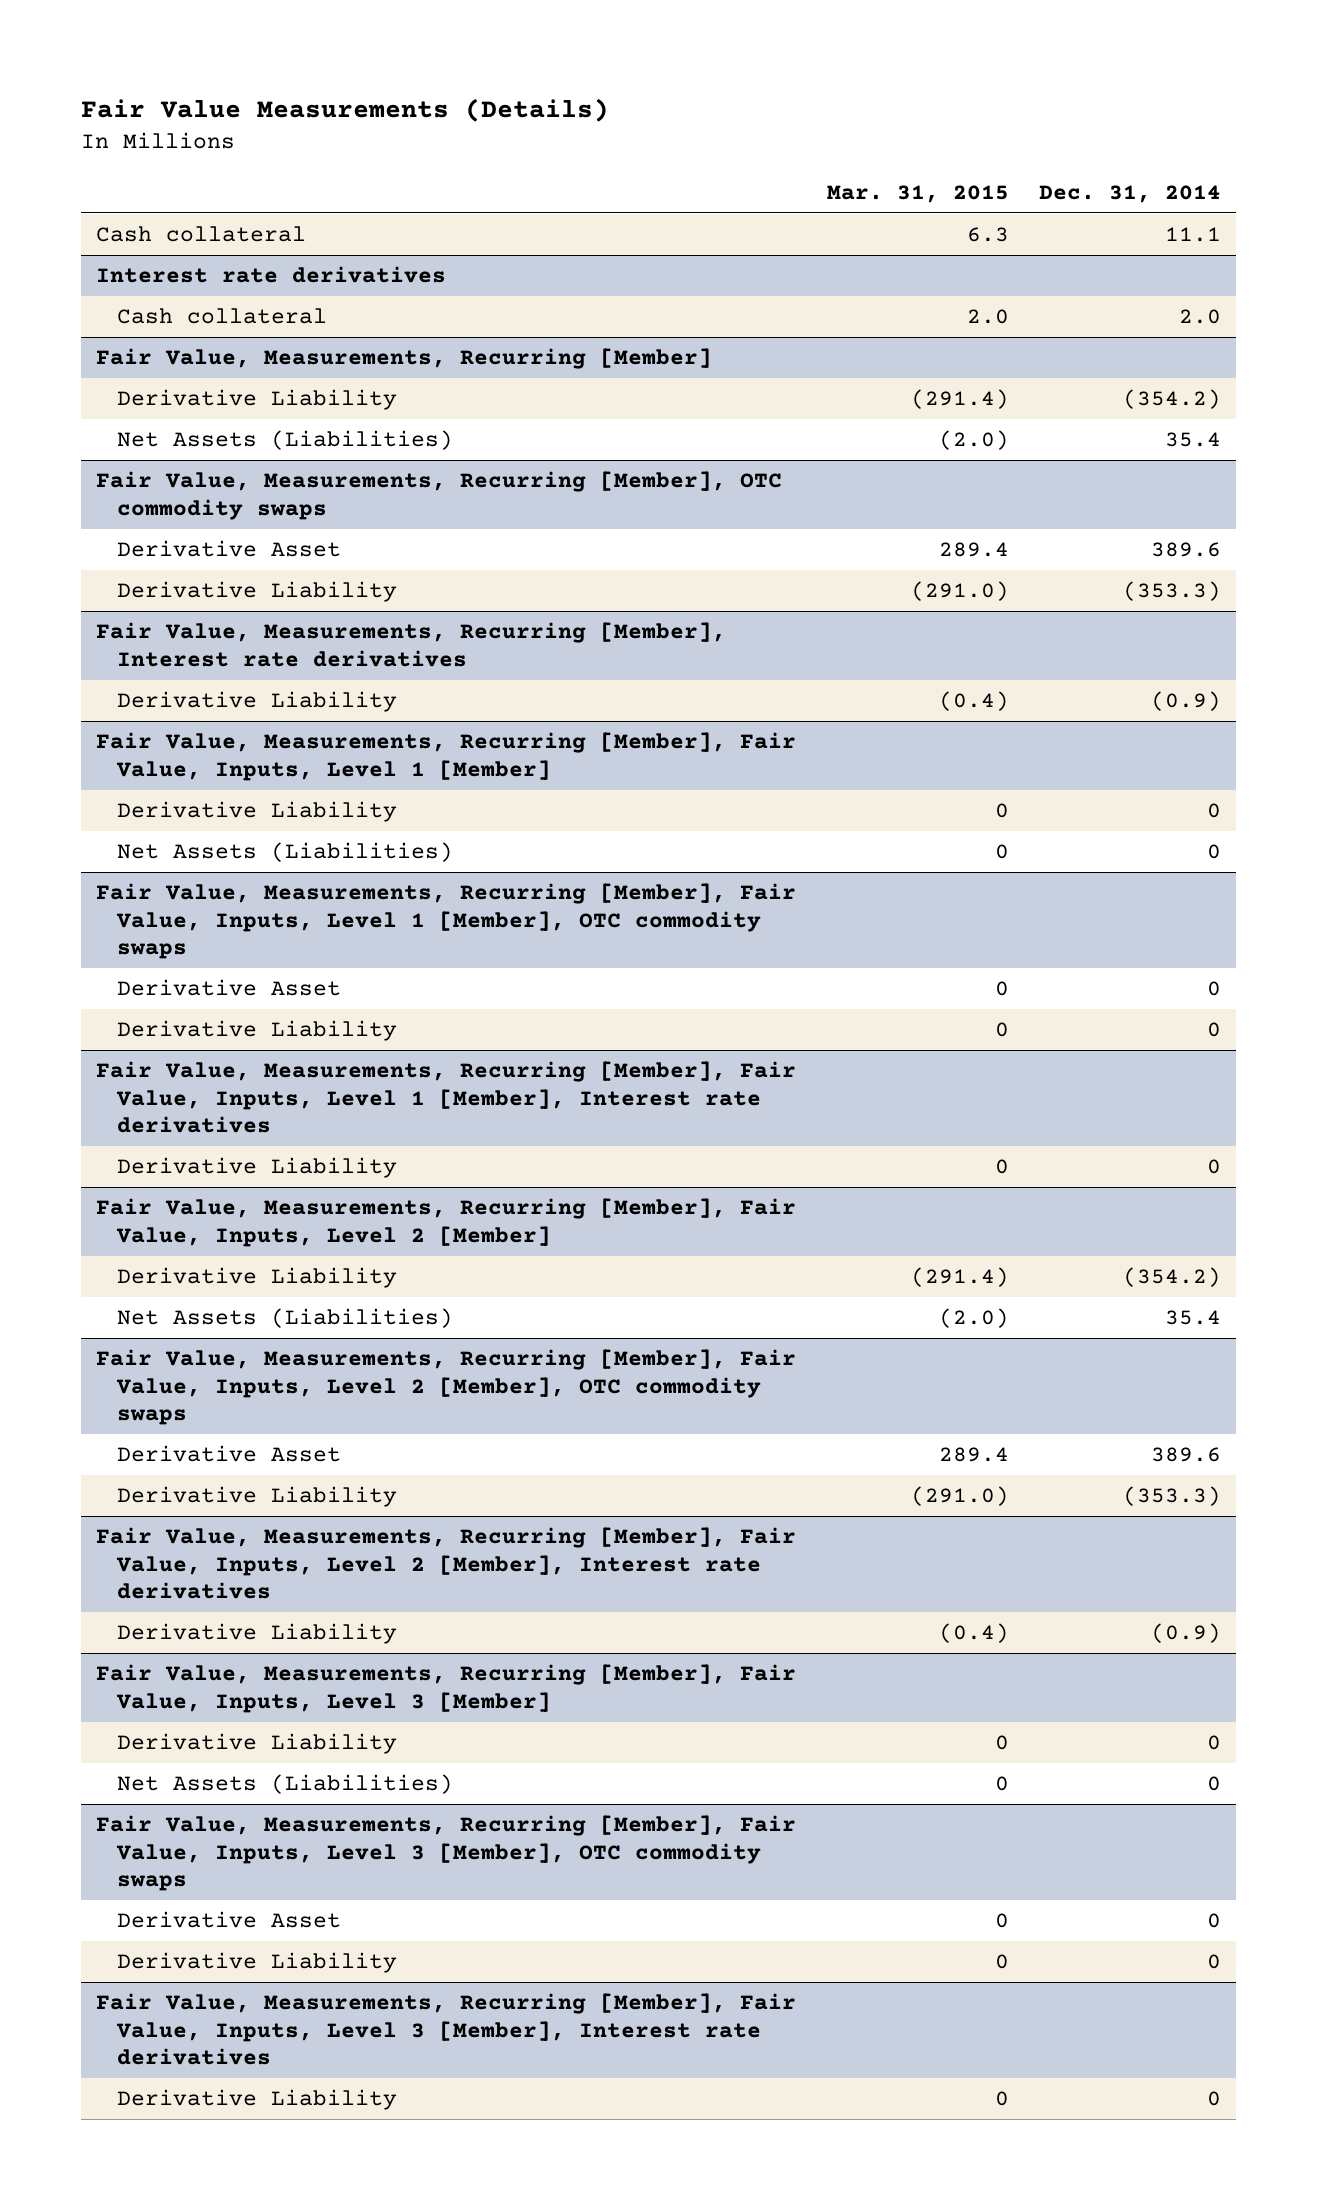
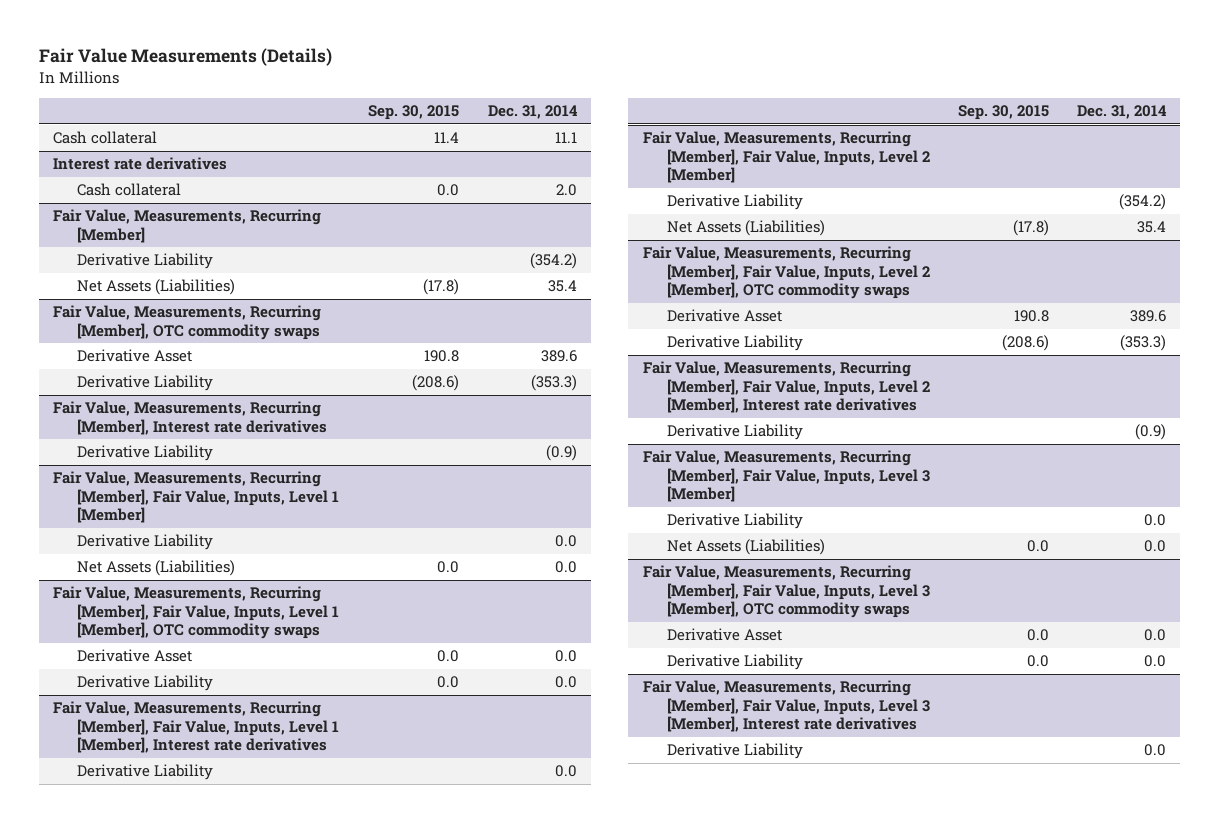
[826,184,1009,203] Mar. 31, 2015 -> none
none -> [368,105,460,121] Sep. 30, 2015
[1207,803,1222,819] 0 -> [554,535,577,548] 0.0
[1207,844,1222,860] 0 -> [554,561,577,574] 0.0
[1207,981,1222,997] 0 -> [554,650,577,663] 0.0
[1207,1022,1222,1038] 0 -> [554,676,577,689] 0.0
[1207,1159,1222,1175] 0 -> [554,765,577,778] 0.0
[1207,1735,1222,1751] 0 -> [1144,514,1167,527] 0.0
[1207,1776,1222,1792] 0 -> [1144,540,1167,553] 0.0
[1207,1913,1222,1929] 0 -> [1144,629,1167,642] 0.0
[1207,1954,1222,1970] 0 -> [1144,655,1167,668] 0.0
[1207,2091,1222,2107] 0 -> [1144,744,1167,757] 0.0

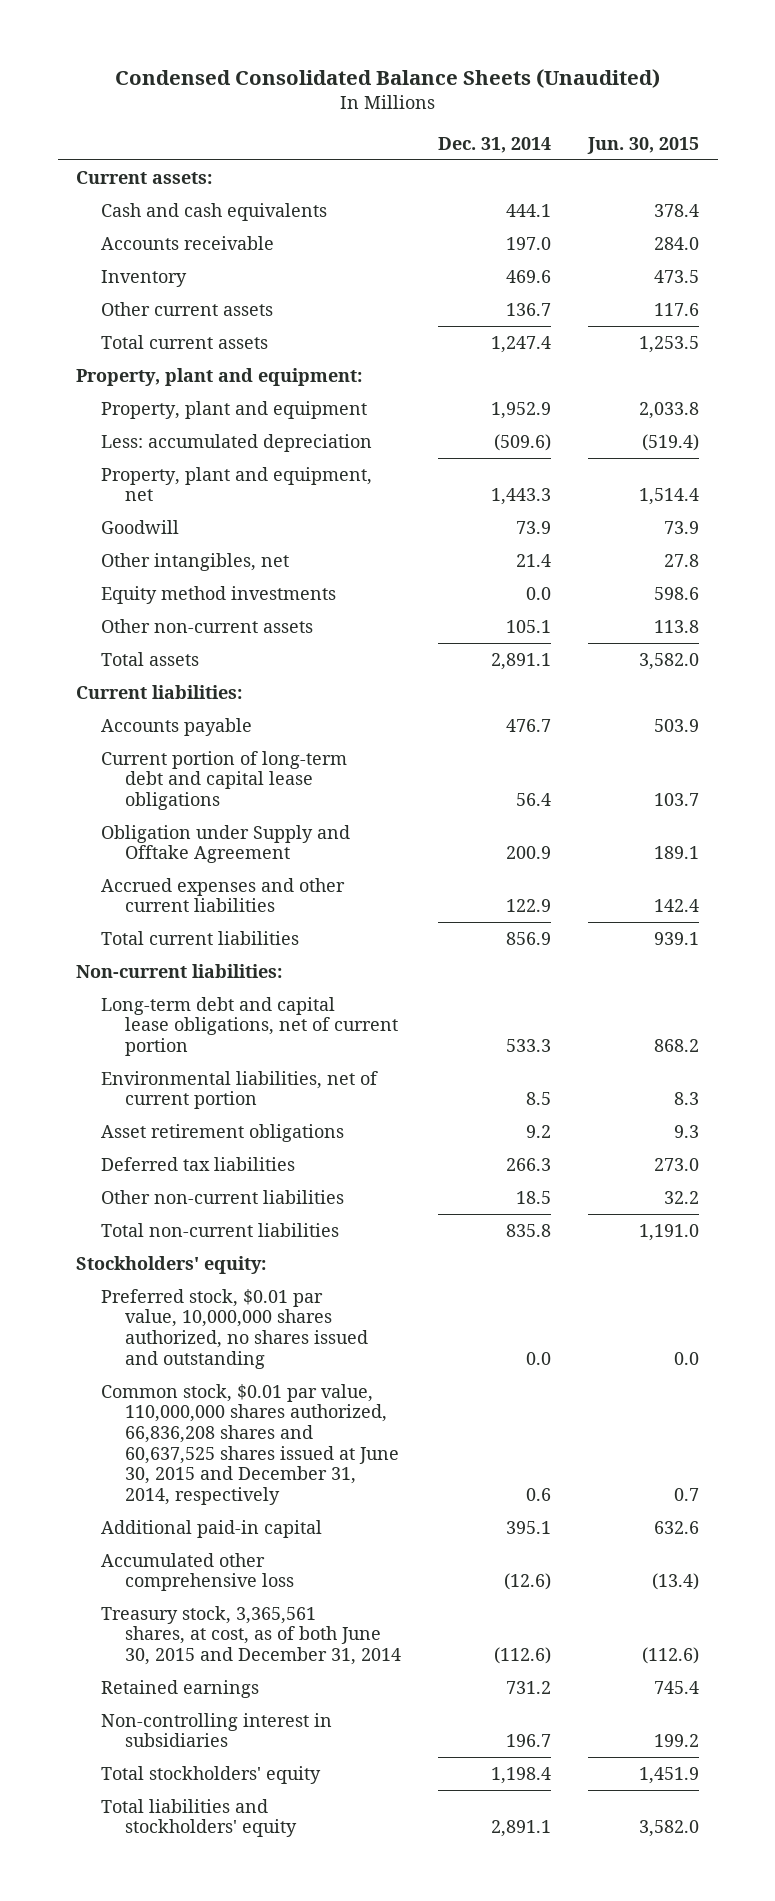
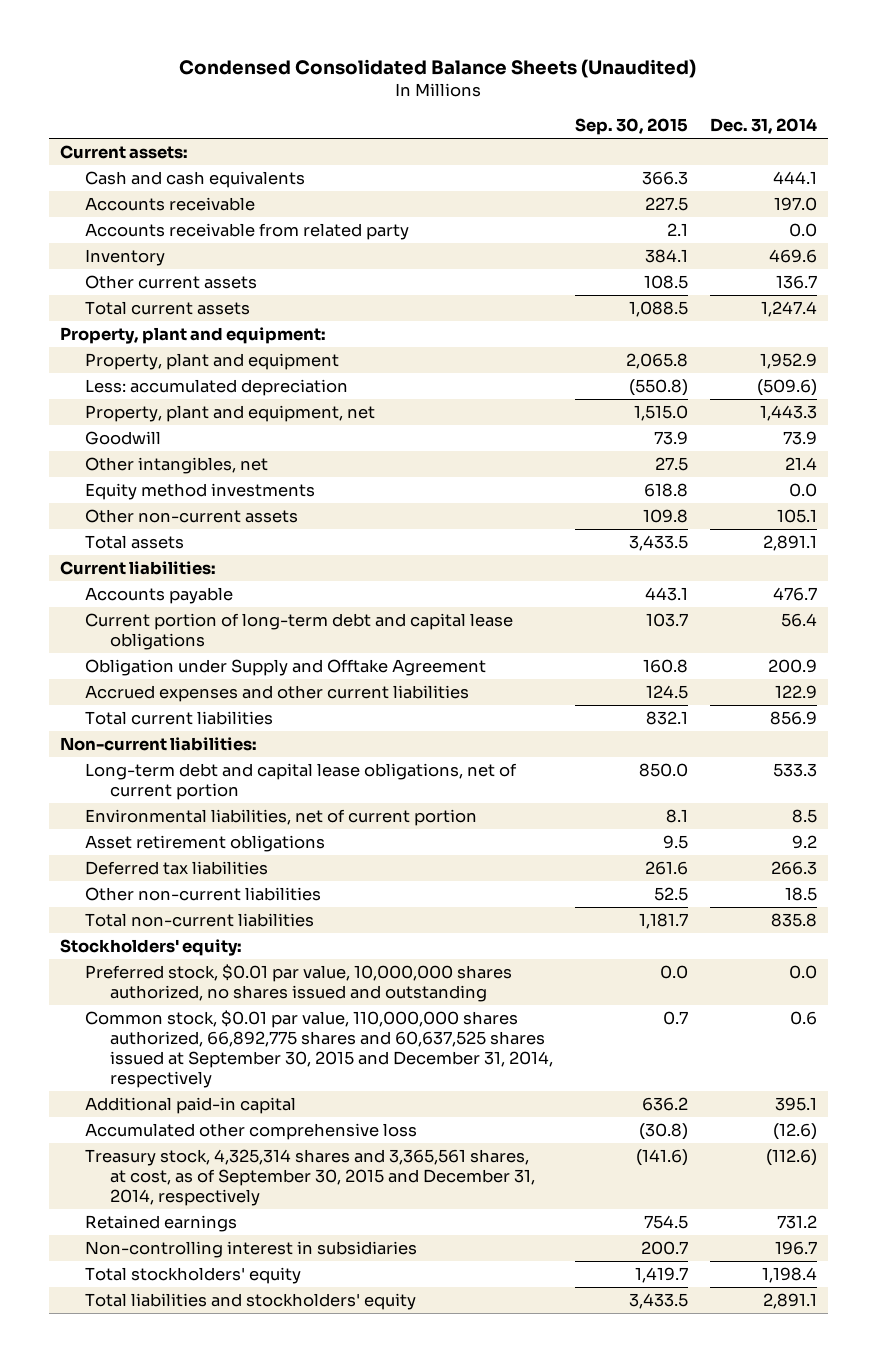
[587,136,700,154] Jun. 30, 2015 -> none
none -> [575,118,689,136] Sep. 30, 2015
none -> [84,222,409,240] Accounts receivable from related party
[100,1383,400,1505] Common stock, $0.01 par value, 110,000,000 shares authorized, 66,836,208 shares and 60,637,525 shares issued at June 30, 2015 and December 31, 2014, respectively -> [84,1009,554,1088] Common stock, $0.01 par value, 110,000,000 shares authorized, 66,892,775 shares and 60,637,525 shares issued at September 30, 2015 and December 31, 2014, respectively
[100,1605,402,1666] Treasury stock, 3,365,561 shares, at cost, as of both June 30, 2015 and December 31, 2014 -> [84,1148,536,1206] Treasury stock, 4,325,314 shares and 3,365,561 shares, at cost, as of September 30, 2015 and December 31, 2014, respectively

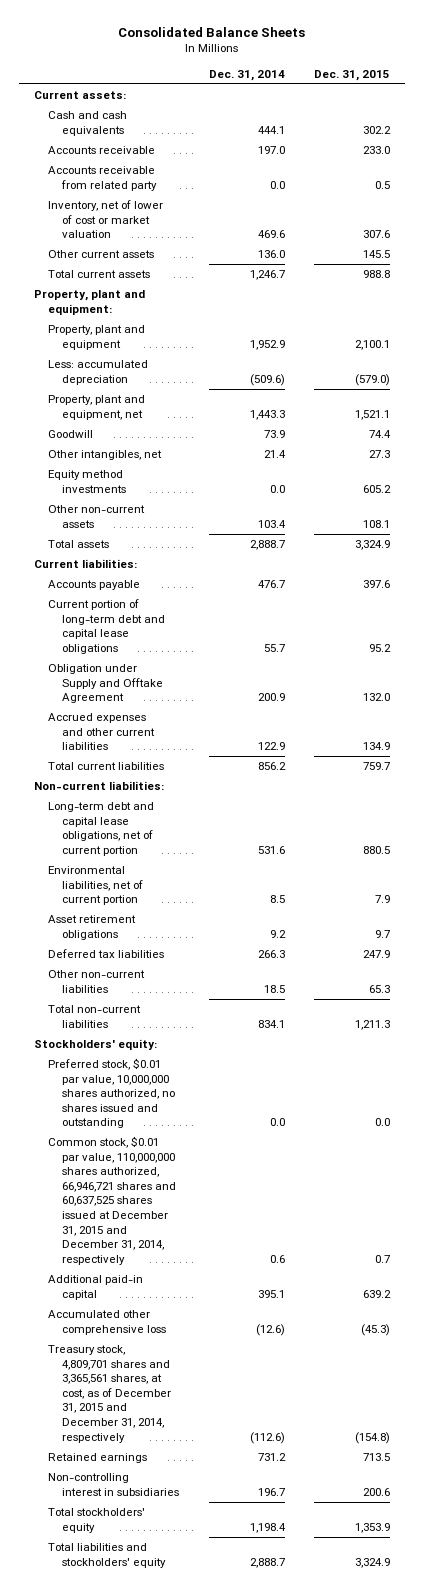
[179,58,697,78] Condensed Consolidated Balance Sheets (Unaudited) -> [118,26,306,37] Consolidated Balance Sheets
[575,118,689,136] Sep. 30, 2015 -> none
none -> [314,69,391,81] Dec. 31, 2015
[84,248,165,266] Inventory -> [48,200,164,239] Inventory, net of lower of cost or market valuation
[776,274,818,289] 136.7 -> [257,250,285,259] 136.0
[761,300,818,317] 1,247.4 -> [249,270,285,281] 1,246.7
[777,508,818,523] 105.1 -> [257,519,286,528] 103.4
[763,534,818,551] 2,891.1 -> [249,540,285,551] 2,888.7
[781,612,818,627] 56.4 -> [263,643,285,652] 55.7
[770,710,818,725] 856.9 -> [257,762,286,771] 856.2
[773,762,818,777] 533.3 -> [257,845,285,854] 531.6
[771,912,818,927] 835.8 -> [257,1019,285,1028] 834.1
[84,1009,554,1088] Common stock, $0.01 par value, 110,000,000 shares authorized, 66,892,775 shares and 60,637,525 shares issued at September 30, 2015 and December 31, 2014, respectively -> [48,1136,177,1265] Common stock, $0.01 par value, 110,000,000 shares authorized, 66,946,721 shares and 60,637,525 shares issued at December 31, 2015 and December 31, 2014, respectively
[84,1148,536,1206] Treasury stock, 4,325,314 shares and 3,365,561 shares, at cost, as of September 30, 2015 and December 31, 2014, respectively -> [48,1345,172,1443] Treasury stock, 4,809,701 shares and 3,365,561 shares, at cost, as of December 31, 2015 and December 31, 2014, respectively
[763,1292,818,1309] 2,891.1 -> [249,1557,285,1568] 2,888.7

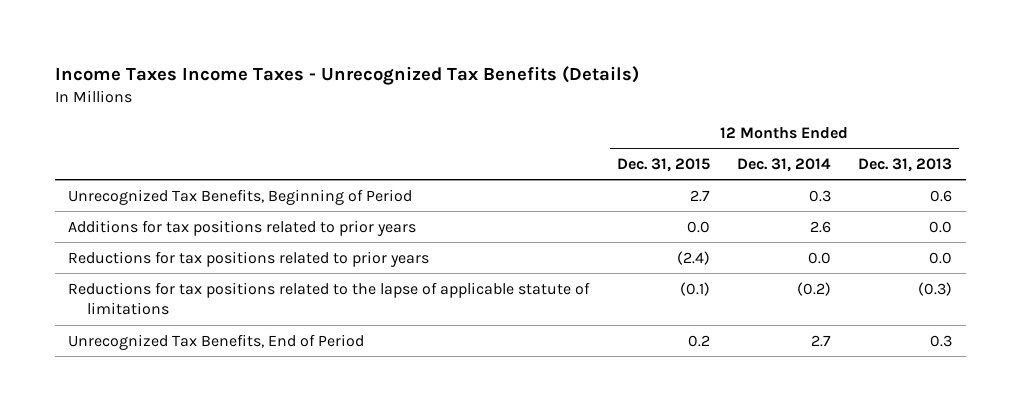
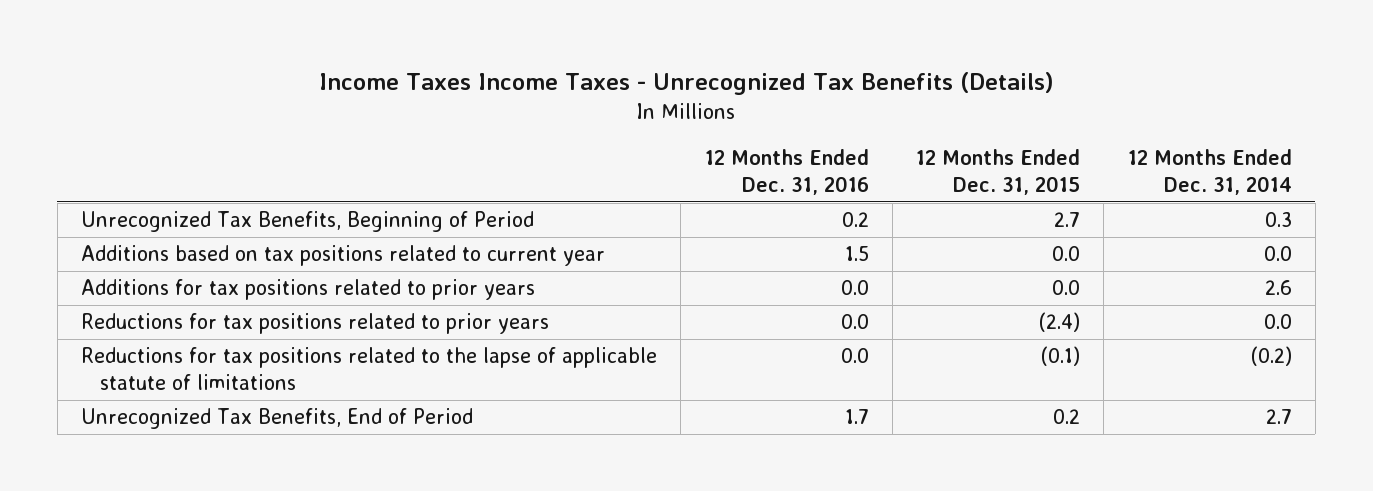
[858,158,953,173] Dec. 31, 2013 -> none
none -> [704,148,869,195] 12 Months Ended Dec. 31, 2016
none -> [80,245,605,267] Additions based on tax positions related to current year

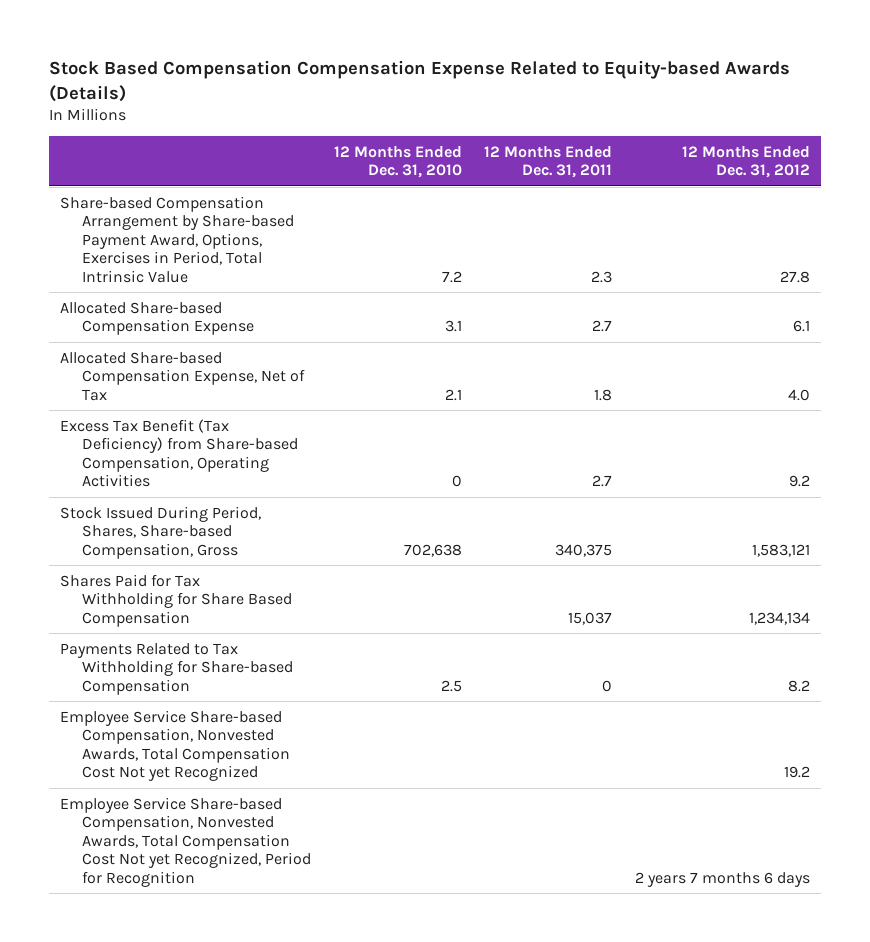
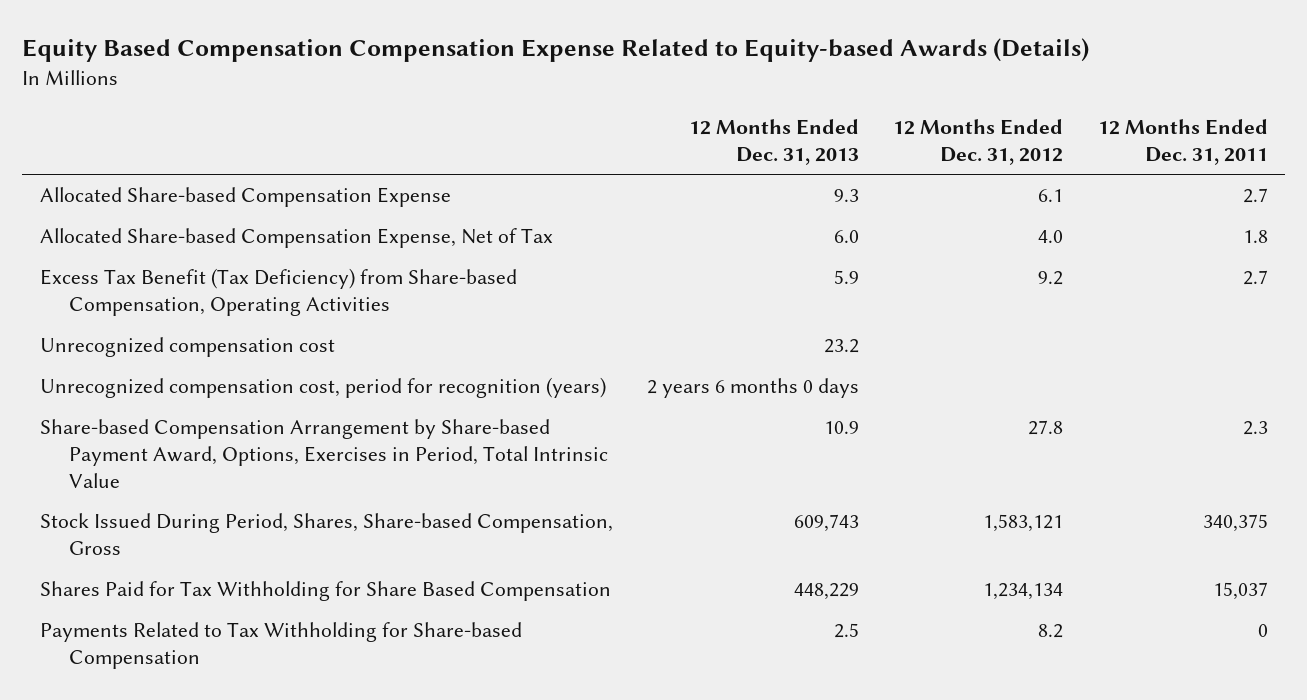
[49,59,791,102] Stock Based Compensation Compensation Expense Related to Equity-based Awards (Details) -> [22,37,1090,62] Equity Based Compensation Compensation Expense Related to Equity-based Awards (Details)
[333,145,462,179] 12 Months Ended Dec. 31, 2010 -> none
none -> [688,119,859,165] 12 Months Ended Dec. 31, 2013
none -> [39,337,335,358] Unrecognized compensation cost
none -> [39,377,606,399] Unrecognized compensation cost, period for recognition (years)
[60,195,294,283] Share-based Compensation Arrangement by Share-based Payment Award, Options, Exercises in Period, Total Intrinsic Value -> [39,419,608,488] Share-based Compensation Arrangement by Share-based Payment Award, Options, Exercises in Period, Total Intrinsic Value
[60,709,290,782] Employee Service Share-based Compensation, Nonvested Awards, Total Compensation Cost Not yet Recognized -> none
[60,796,311,887] Employee Service Share-based Compensation, Nonvested Awards, Total Compensation Cost Not yet Recognized, Period for Recognition -> none

